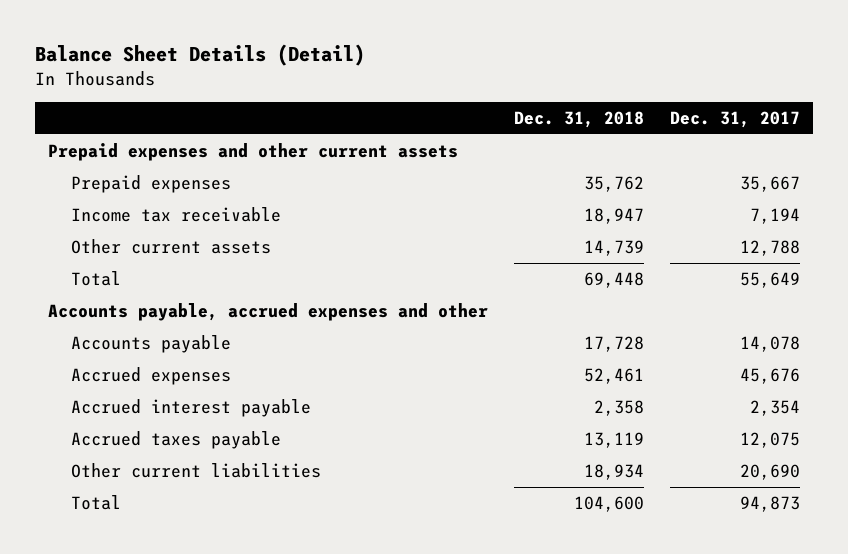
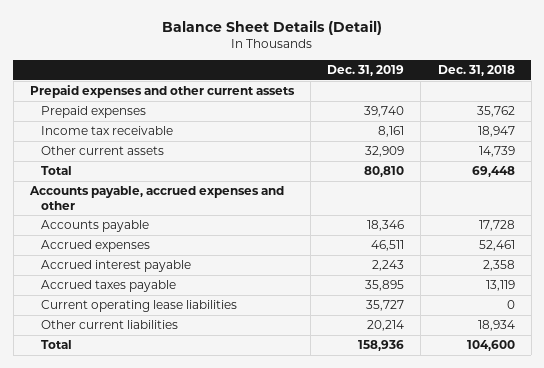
[670,110,801,128] Dec. 31, 2017 -> none
none -> [327,65,405,77] Dec. 31, 2019
none -> [40,300,237,313] Current operating lease liabilities

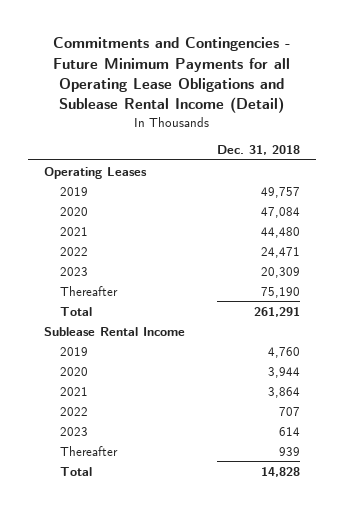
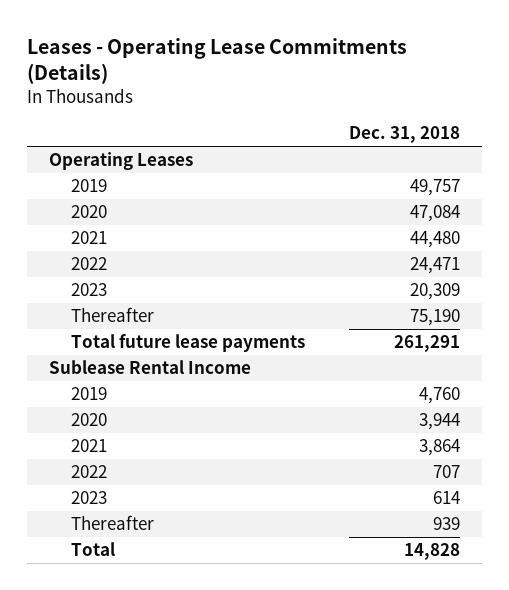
[53,37,292,113] Commitments and Contingencies - Future Minimum Payments for all Operating Lease Obligations and Sublease Rental Income (Detail) -> [27,37,408,85] Leases - Operating Lease Commitments (Details)
[60,306,93,316] Total -> [71,334,306,353] Total future lease payments

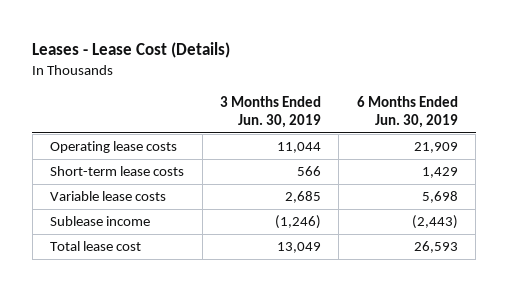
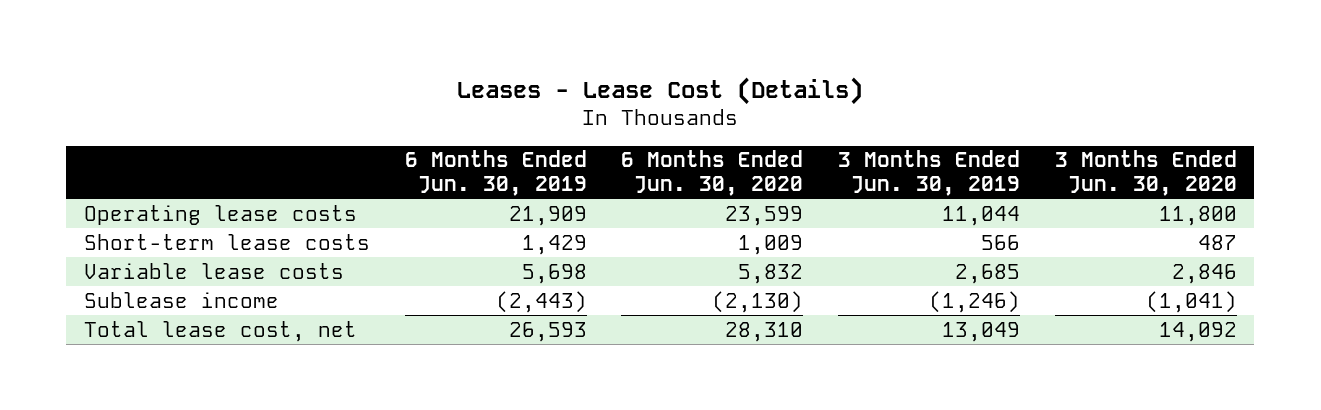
none -> [621,150,804,197] 6 Months Ended Jun. 30, 2020
none -> [1054,150,1237,197] 3 Months Ended Jun. 30, 2020
[50,241,142,252] Total lease cost -> [83,320,357,342] Total lease cost, net

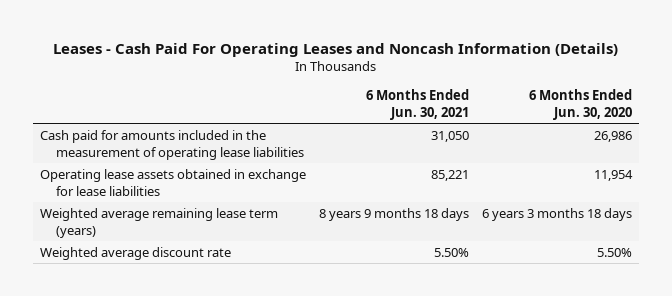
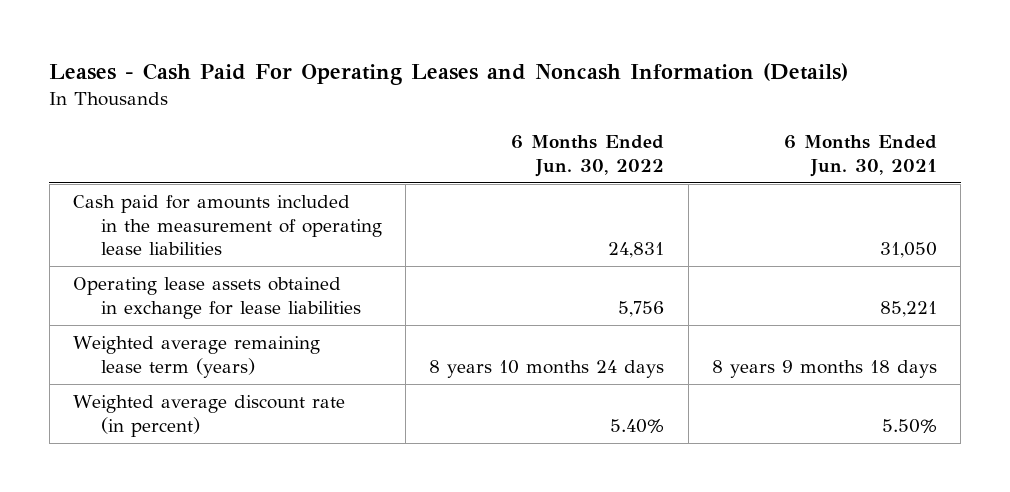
[529,89,633,120] 6 Months Ended Jun. 30, 2020 -> none
none -> [511,135,665,177] 6 Months Ended Jun. 30, 2022
[40,246,232,260] Weighted average discount rate -> [72,395,345,437] Weighted average discount rate (in percent)

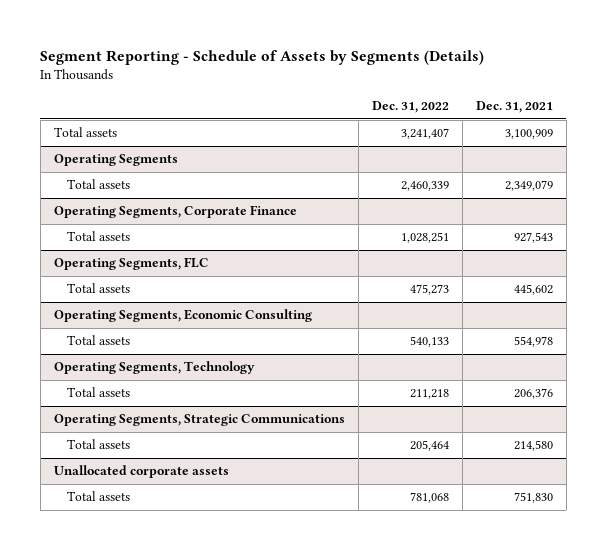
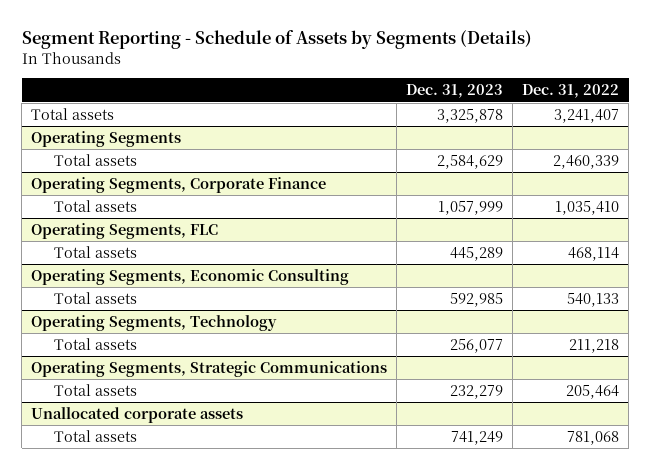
[475,101,553,114] Dec. 31, 2021 -> none
none -> [406,84,504,99] Dec. 31, 2023
[400,232,449,244] 1,028,251 -> [555,200,620,215] 1,035,410
[409,284,449,296] 475,273 -> [568,246,620,261] 468,114

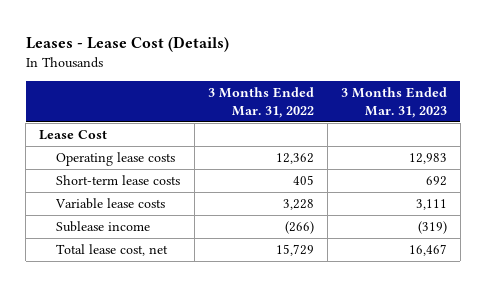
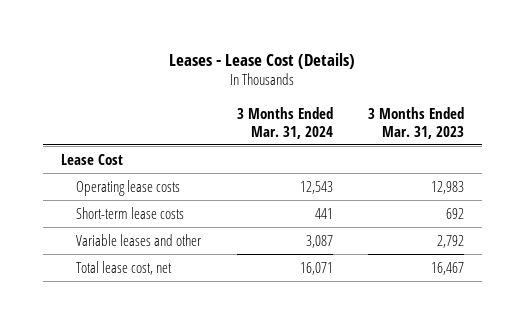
[207,86,314,118] 3 Months Ended Mar. 31, 2022 -> none
none -> [236,106,333,139] 3 Months Ended Mar. 31, 2024
[55,198,166,210] Variable lease costs -> none
[56,221,151,233] Sublease income -> none
none -> [76,233,202,246] Variable leases and other

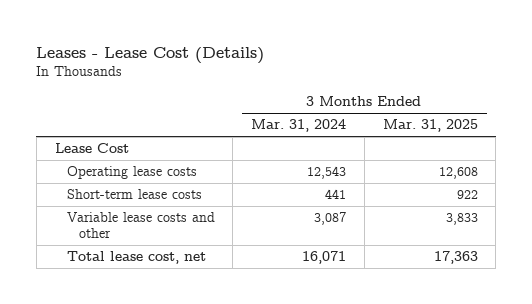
[368,106,465,139] 3 Months Ended Mar. 31, 2023 -> none
none -> [382,119,478,133] Mar. 31, 2025
[76,233,202,246] Variable leases and other -> [66,212,215,239] Variable lease costs and other

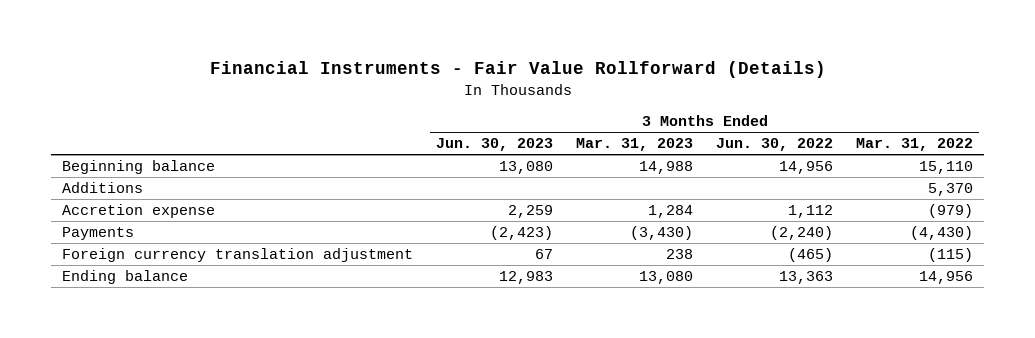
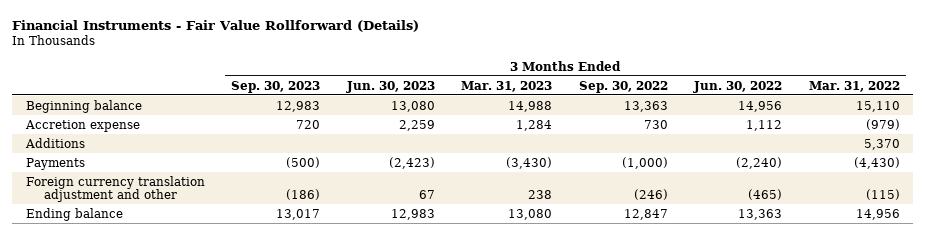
none -> [231,80,321,93] Sep. 30, 2023
none -> [578,80,668,93] Sep. 30, 2022
[62,182,144,194] Additions -> [24,137,85,148] Additions
[62,248,414,263] Foreign currency translation adjustment -> [25,175,205,202] Foreign currency translation adjustment and other

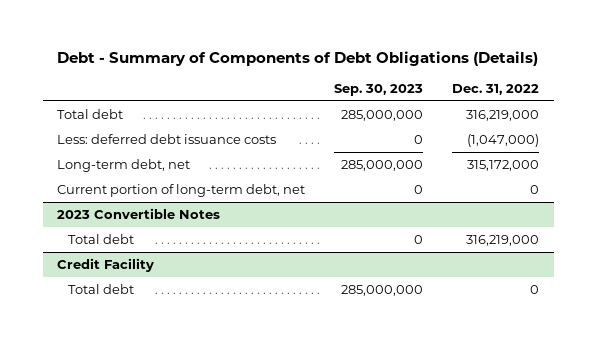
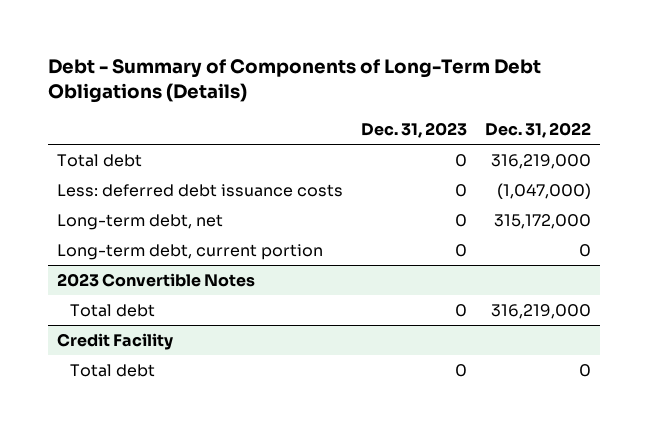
[57,50,539,66] Debt - Summary of Components of Debt Obligations (Details) -> [47,58,541,103] Debt - Summary of Components of Long-Term Debt Obligations (Details)
[334,83,424,96] Sep. 30, 2023 -> none
none -> [360,121,467,138] Dec. 31, 2023
[57,184,306,198] Current portion of long-term debt, net -> [56,243,323,260] Long-term debt, current portion

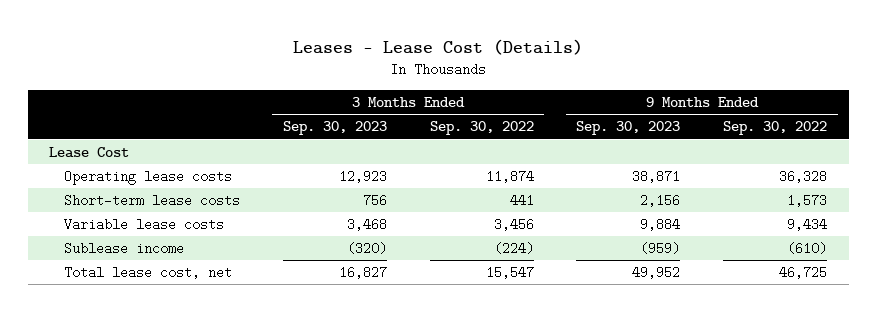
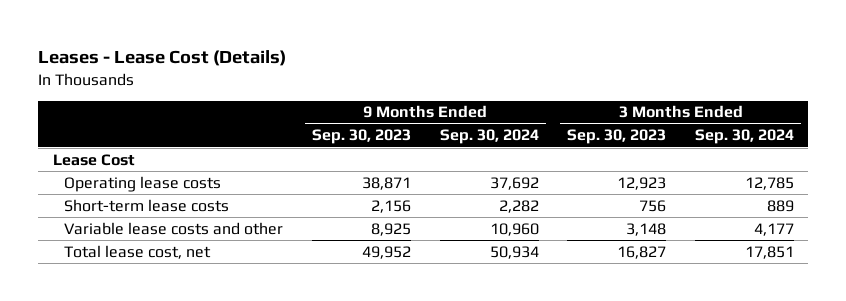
[429,121,534,136] Sep. 30, 2022 -> none
[723,121,828,136] Sep. 30, 2022 -> none
none -> [439,129,539,145] Sep. 30, 2024
none -> [694,129,794,145] Sep. 30, 2024
[63,241,184,255] Sublease income -> none
[63,217,224,231] Variable lease costs -> [64,221,284,235] Variable lease costs and other
[346,217,387,231] 3,468 -> [626,222,667,236] 3,148
[640,217,681,231] 9,884 -> [370,222,411,236] 8,925

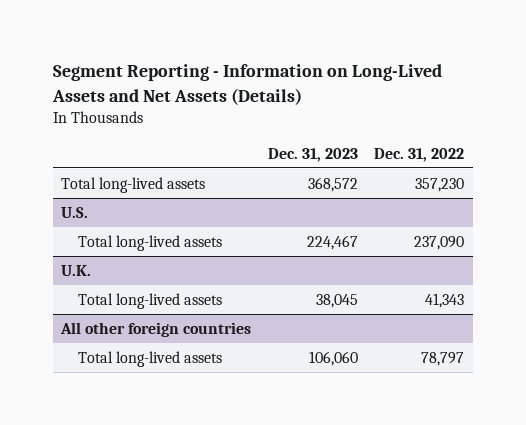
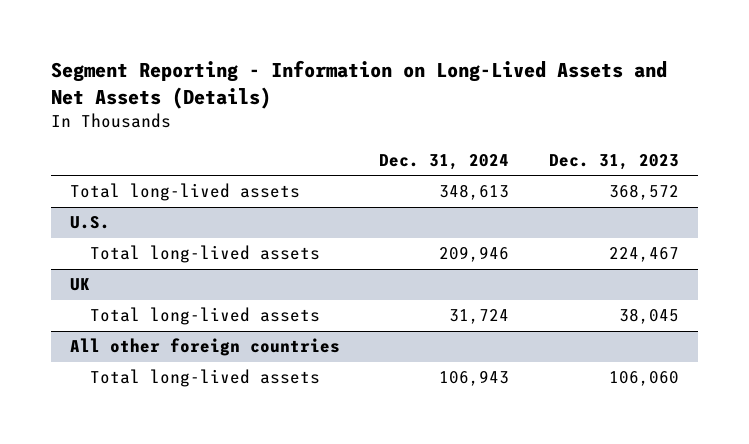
[374,147,465,162] Dec. 31, 2022 -> none
none -> [379,153,510,170] Dec. 31, 2024
[61,265,92,277] U.K. -> [70,278,91,292] UK

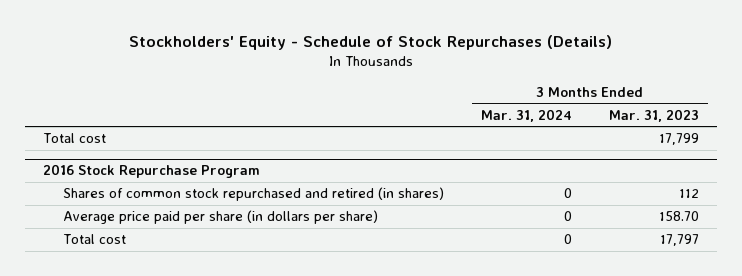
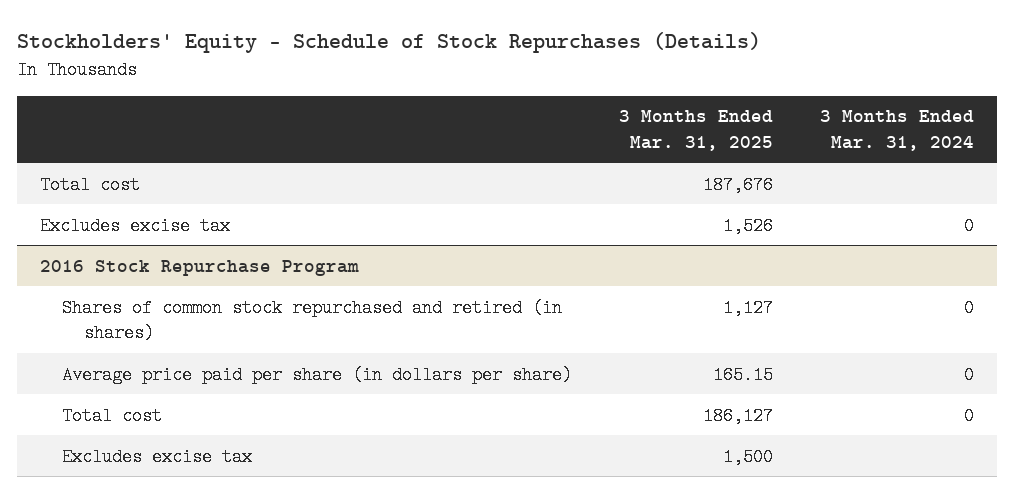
[608,108,699,122] Mar. 31, 2023 -> none
none -> [618,110,773,151] 3 Months Ended Mar. 31, 2025
none -> [40,216,231,235] Excludes excise tax
none -> [62,447,253,466] Excludes excise tax

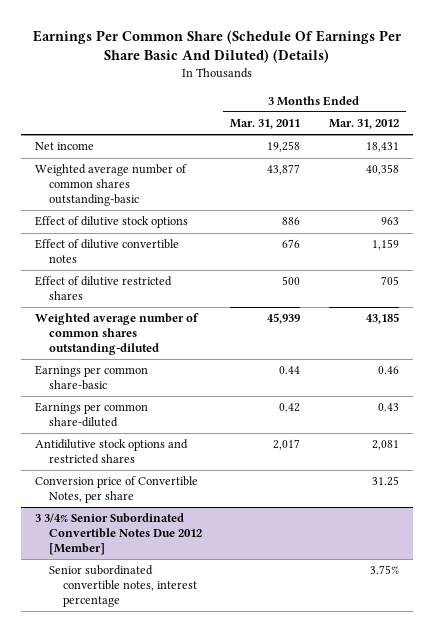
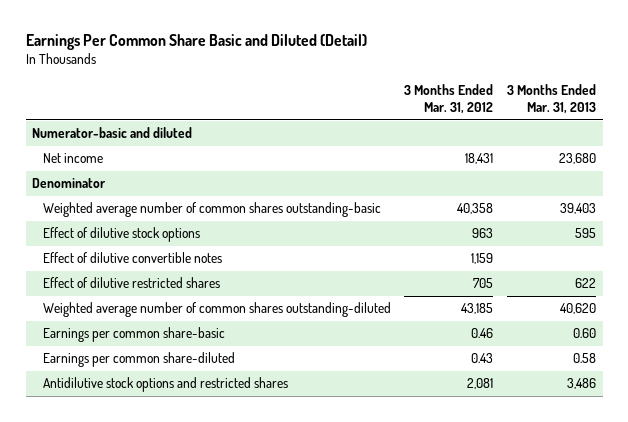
[32,29,402,64] Earnings Per Common Share (Schedule Of Earnings Per Share Basic And Diluted) (Details) -> [25,34,367,51] Earnings Per Common Share Basic and Diluted (Detail)
[230,119,301,130] Mar. 31, 2011 -> none
none -> [506,84,596,115] 3 Months Ended Mar. 31, 2013
none -> [32,127,193,139] Numerator-basic and diluted
none -> [32,178,107,189] Denominator
[35,476,199,504] Conversion price of Convertible Notes, per share -> none
[35,513,203,555] 3 3/4% Senior Subordinated Convertible Notes Due 2012 [Member] -> none
[49,565,198,607] Senior subordinated convertible notes, interest percentage -> none

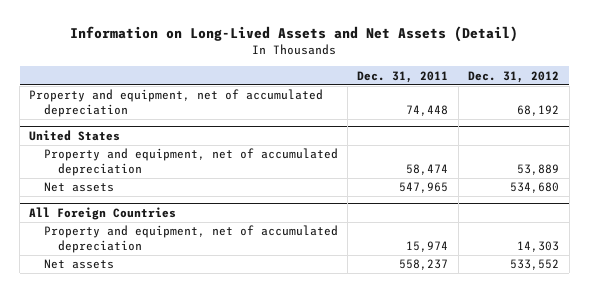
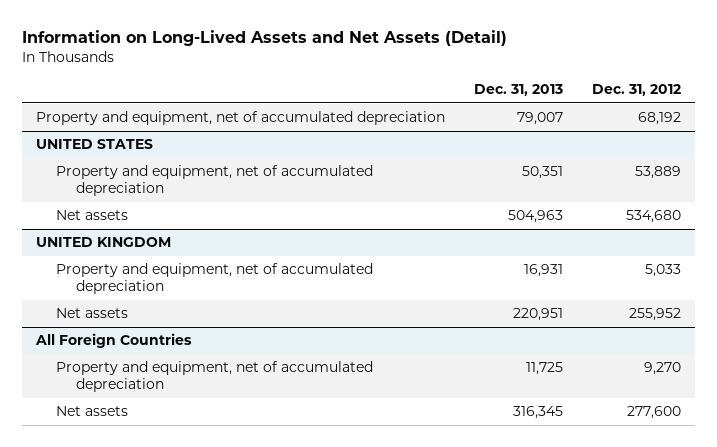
[357,70,449,83] Dec. 31, 2011 -> none
none -> [473,83,563,96] Dec. 31, 2013
[29,129,121,141] United States -> [36,139,154,150] UNITED STATES
none -> [36,237,172,248] UNITED KINGDOM
none -> [56,263,374,295] Property and equipment, net of accumulated depreciation
none -> [56,308,129,319] Net assets
[517,241,560,253] 14,303 -> [643,362,681,376] 9,270
[510,259,560,271] 533,552 -> [626,406,681,420] 277,600

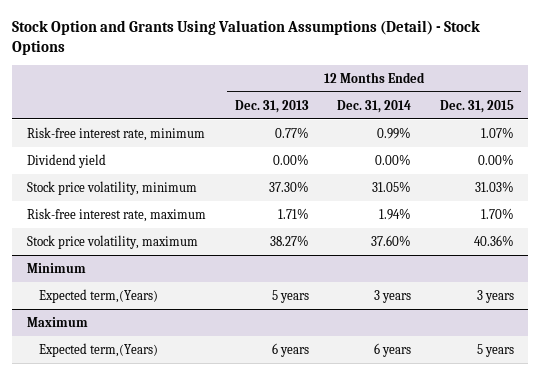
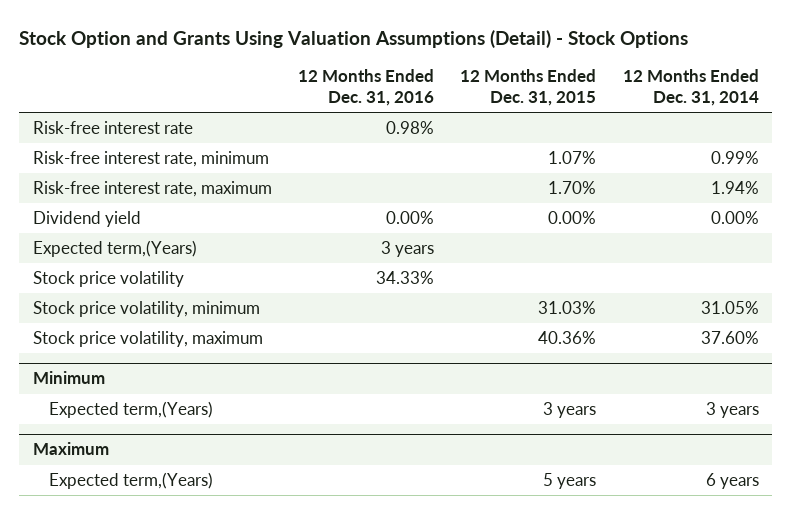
[234,99,309,113] Dec. 31, 2013 -> none
none -> [297,69,434,107] 12 Months Ended Dec. 31, 2016
none -> [32,120,193,134] Risk-free interest rate
[26,207,206,222] Risk-free interest rate, maximum -> [32,180,272,197] Risk-free interest rate, maximum
none -> [32,239,197,257] Expected term,(Years)
none -> [32,270,184,287] Stock price volatility

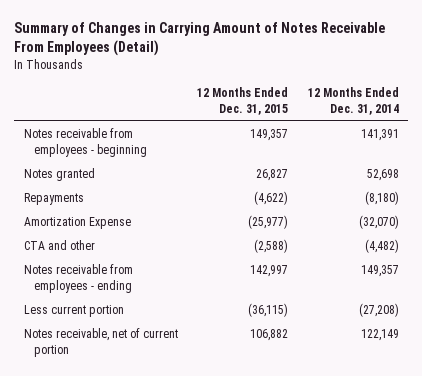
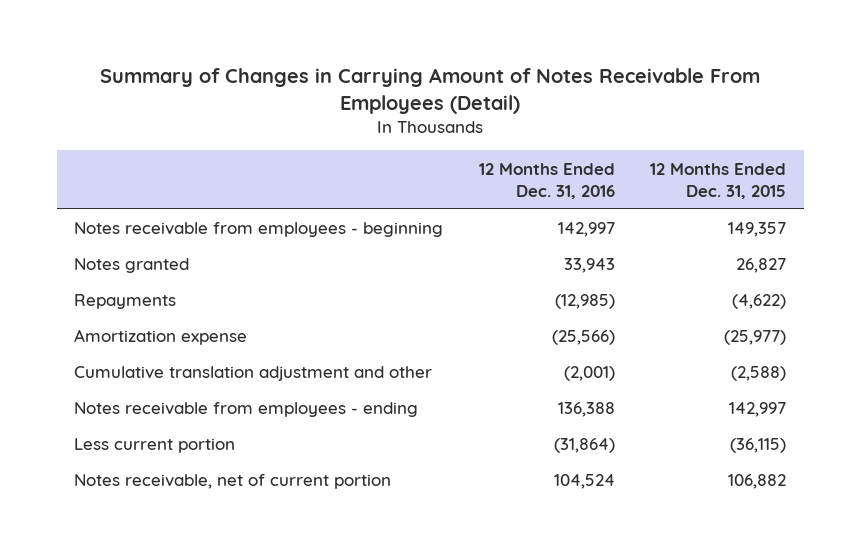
[307,87,399,115] 12 Months Ended Dec. 31, 2014 -> none
none -> [478,162,615,199] 12 Months Ended Dec. 31, 2016
[23,217,131,230] Amortization Expense -> [74,329,248,346] Amortization expense
[23,240,95,251] CTA and other -> [74,366,433,382] Cumulative translation adjustment and other

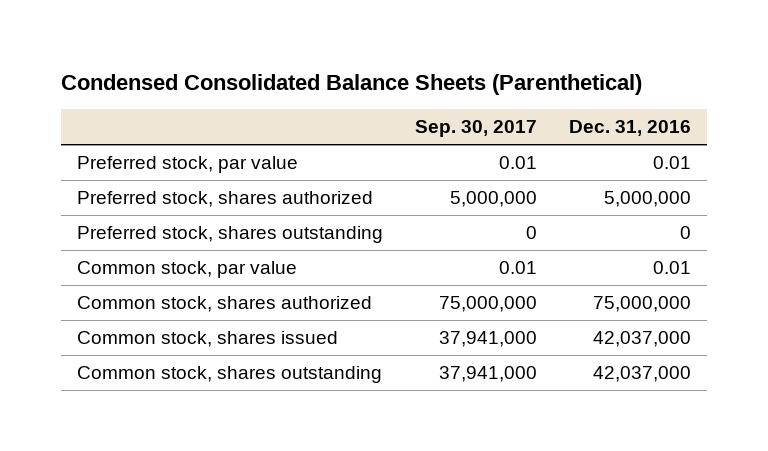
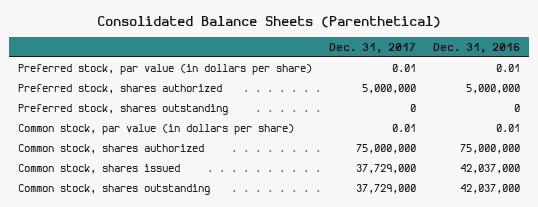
[60,74,642,96] Condensed Consolidated Balance Sheets (Parenthetical) -> [97,16,442,29] Consolidated Balance Sheets (Parenthetical)
[415,120,538,138] Sep. 30, 2017 -> none
none -> [329,42,417,53] Dec. 31, 2017
[76,156,298,174] Preferred stock, par value -> [18,64,313,76] Preferred stock, par value (in dollars per share)
[76,261,297,279] Common stock, par value -> [18,124,295,136] Common stock, par value (in dollars per share)

